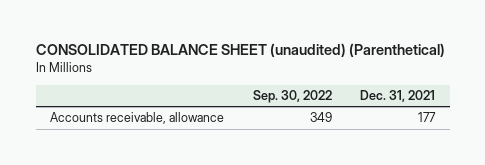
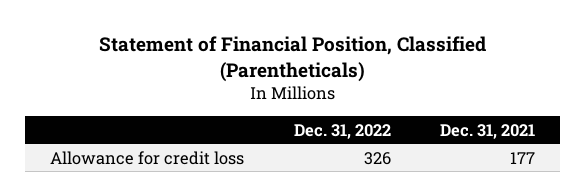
[35,43,445,58] CONSOLIDATED BALANCE SHEET (unaudited) (Parenthetical) -> [98,36,486,82] Statement of Financial Position, Classified (Parentheticals)
[252,90,332,104] Sep. 30, 2022 -> none
none -> [293,123,391,139] Dec. 31, 2022
[50,112,225,125] Accounts receivable, allowance -> [50,150,245,165] Allowance for credit loss

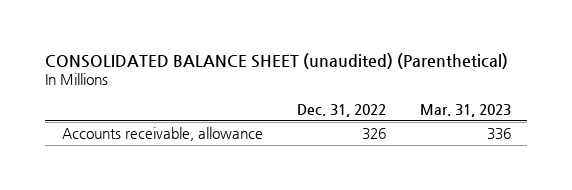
[98,36,486,82] Statement of Financial Position, Classified (Parentheticals) -> [44,53,508,70] CONSOLIDATED BALANCE SHEET (unaudited) (Parenthetical)
[440,123,536,139] Dec. 31, 2021 -> none
none -> [419,104,511,118] Mar. 31, 2023
[50,150,245,165] Allowance for credit loss -> [61,127,263,142] Accounts receivable, allowance

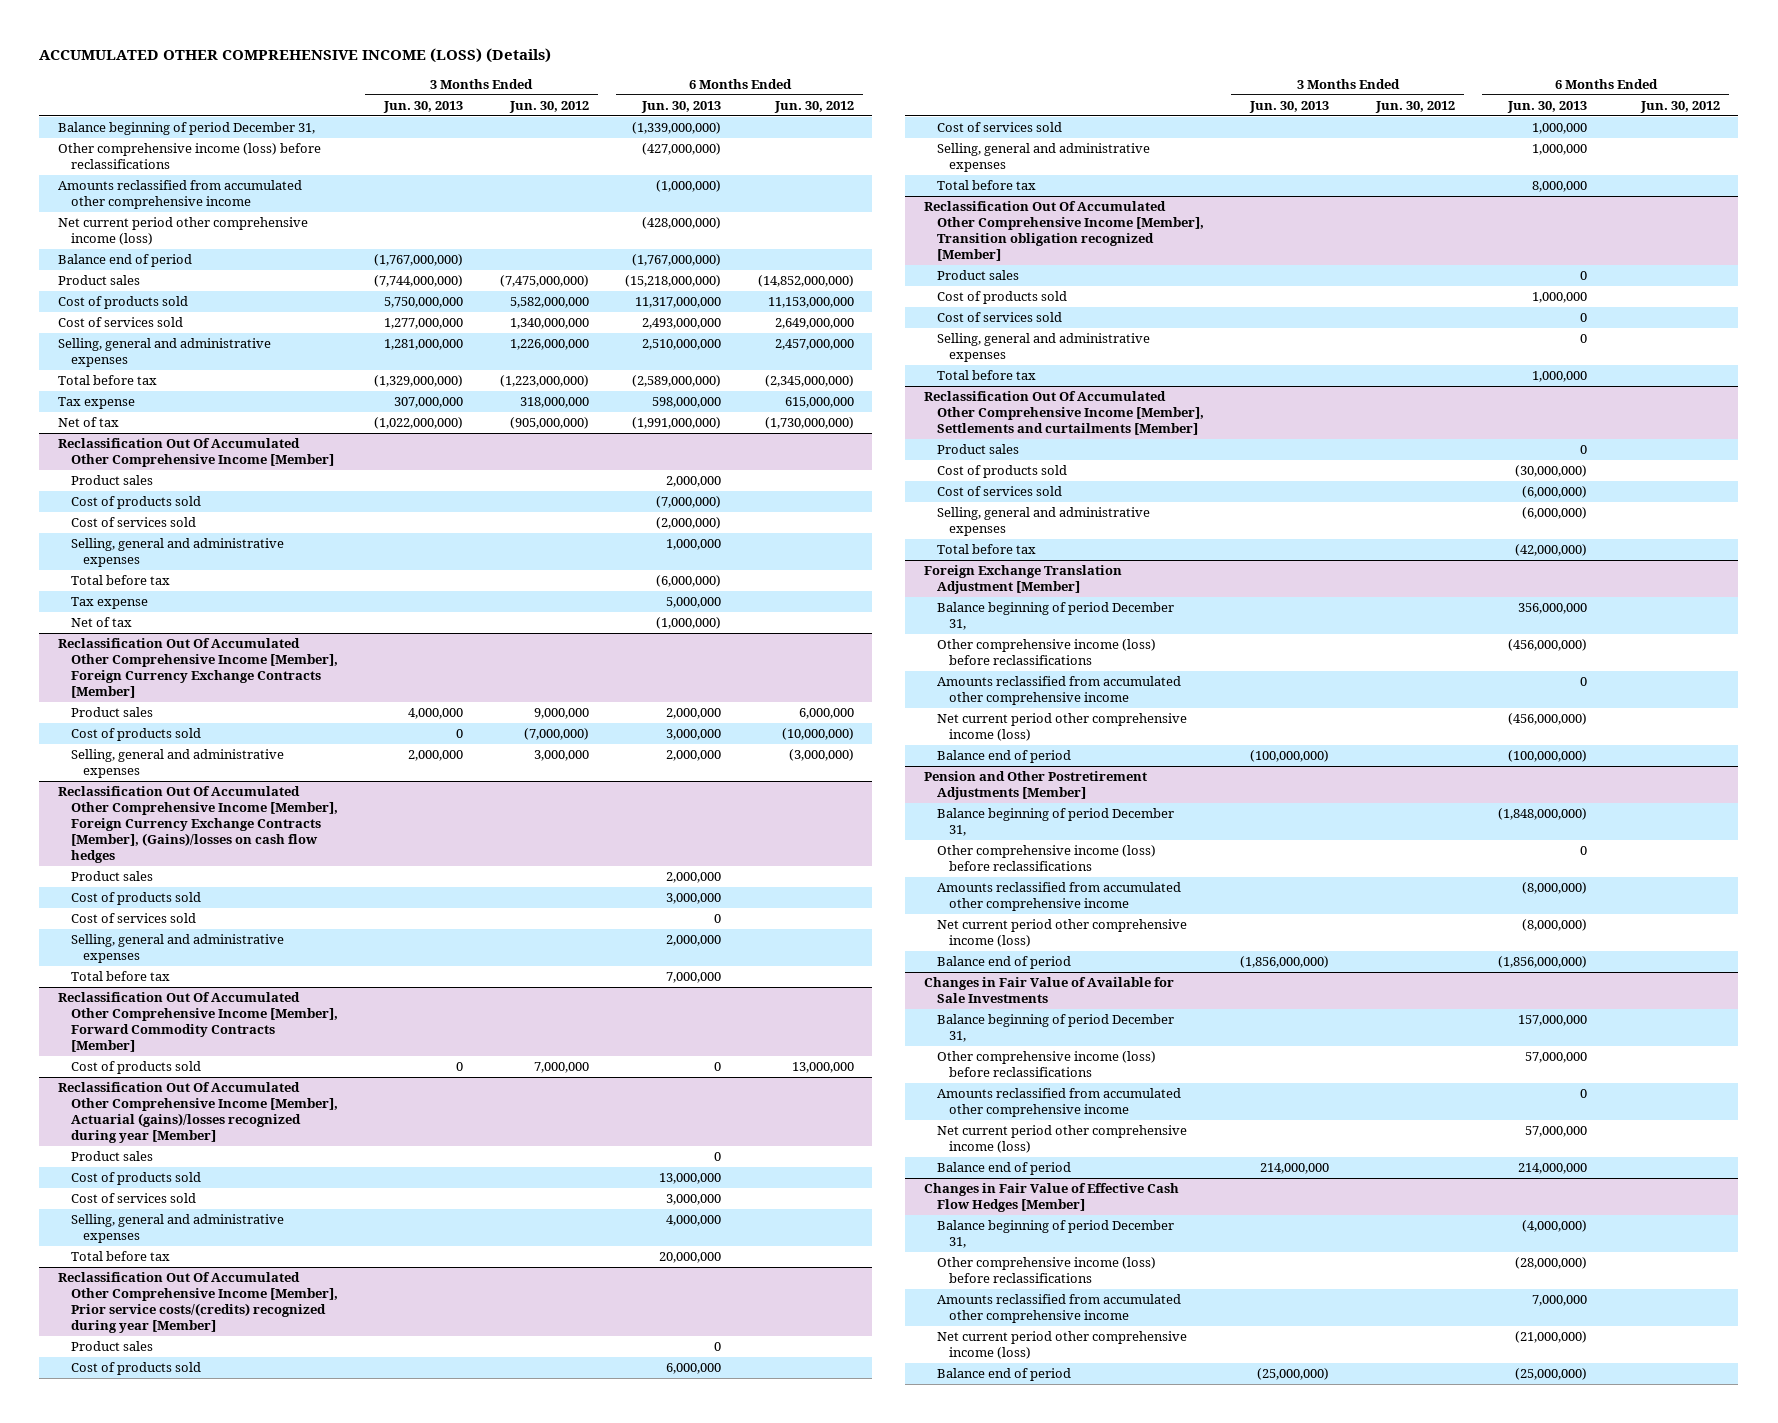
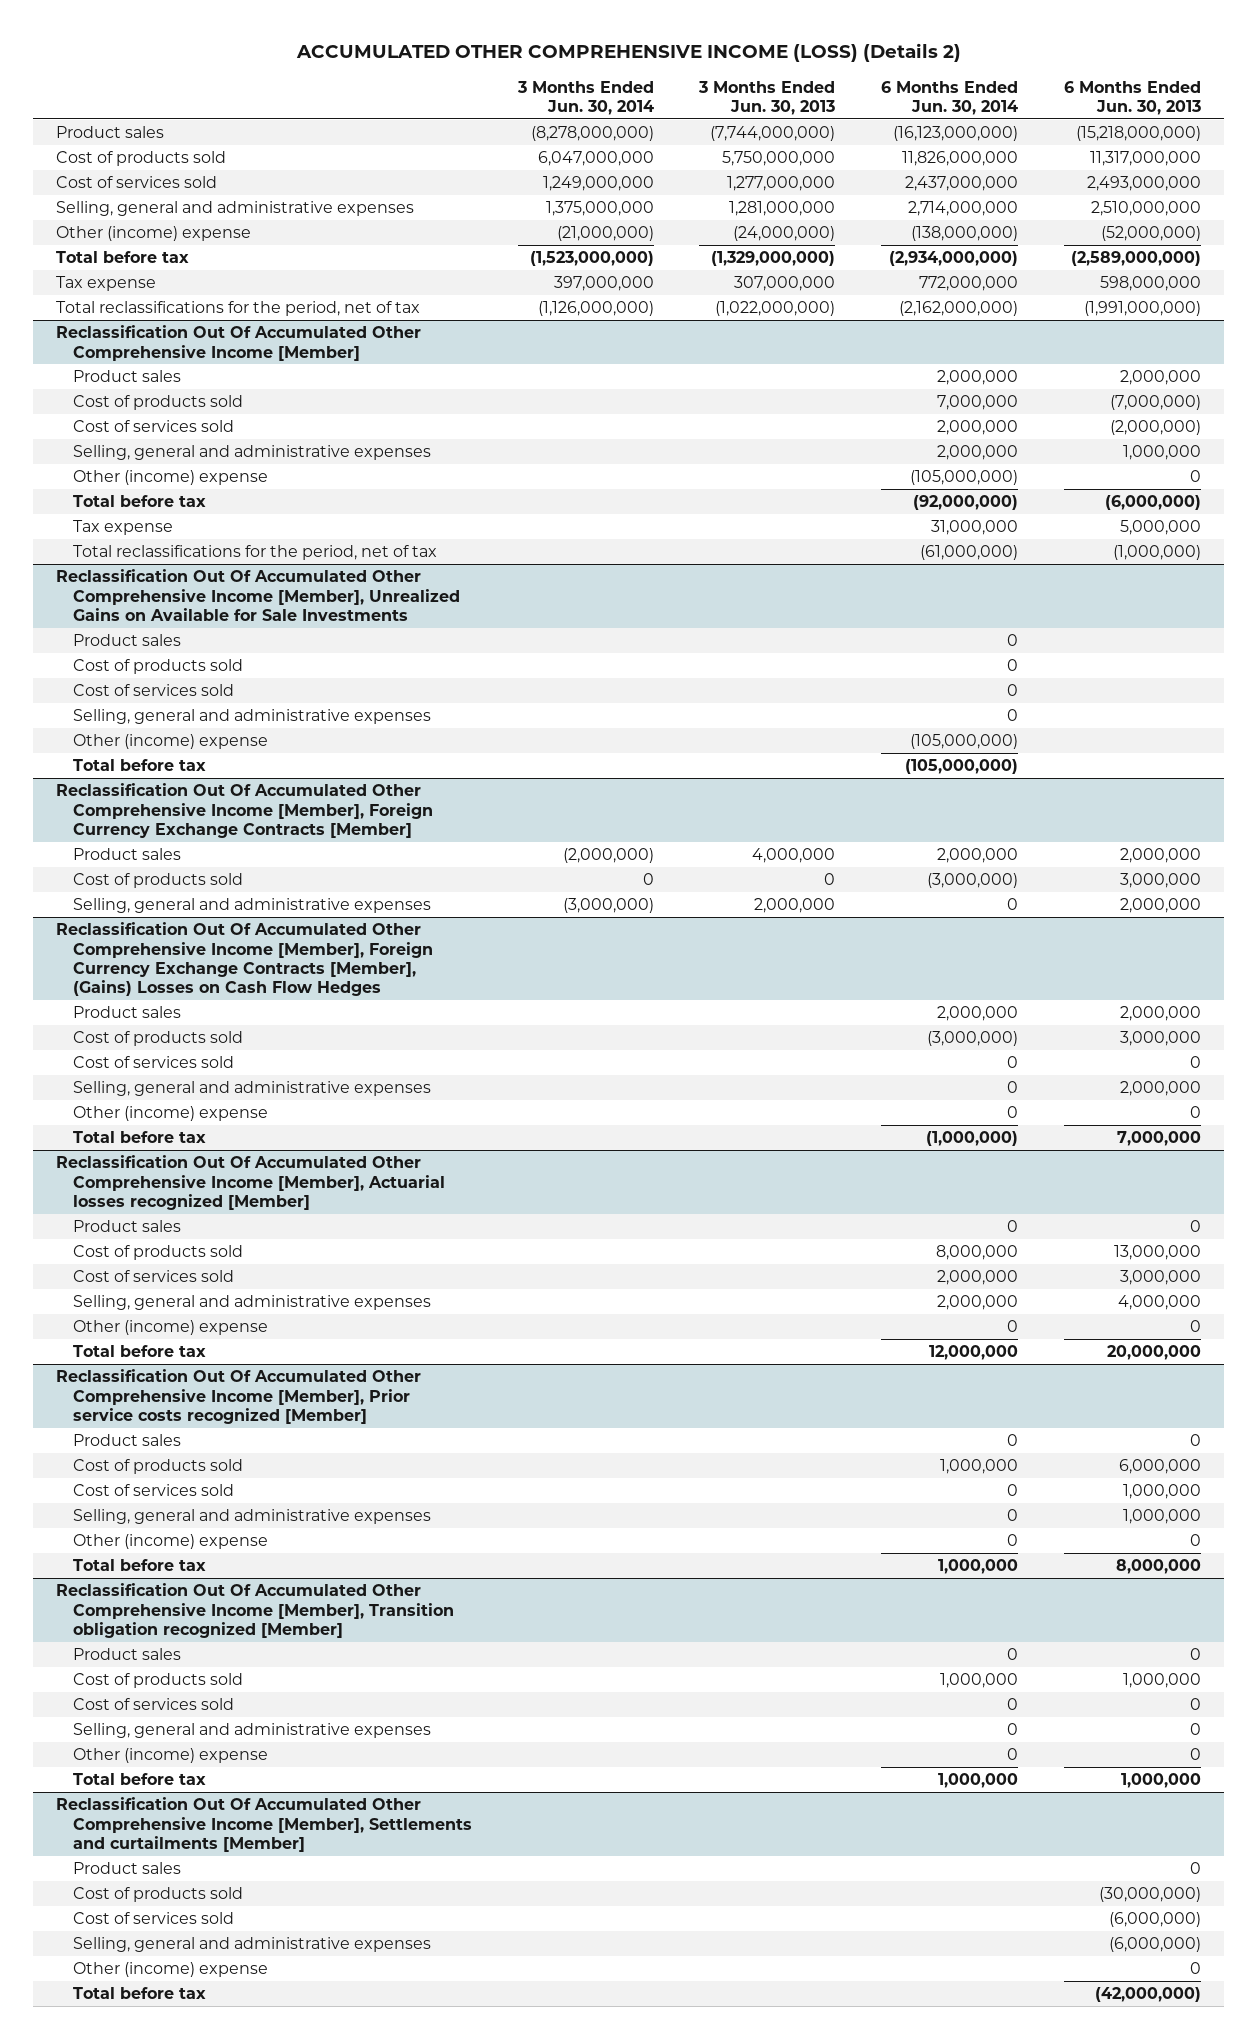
[39,47,552,63] ACCUMULATED OTHER COMPREHENSIVE INCOME (LOSS) (Details) -> [295,43,961,63] ACCUMULATED OTHER COMPREHENSIVE INCOME (LOSS) (Details 2)
[508,100,589,113] Jun. 30, 2012 -> none
[773,100,854,113] Jun. 30, 2012 -> none
none -> [516,80,654,116] 3 Months Ended Jun. 30, 2014
none -> [881,80,1019,116] 6 Months Ended Jun. 30, 2014
[57,122,315,136] Balance beginning of period December 31, -> none
[57,143,321,170] Other comprehensive income (loss) before reclassifications -> none
[57,180,302,210] Amounts reclassified from accumulated other comprehensive income -> none
[57,217,308,246] Net current period other comprehensive income (loss) -> none
[57,254,192,268] Balance end of period -> none
none -> [56,226,252,242] Other (income) expense
[57,417,119,428] Net of tax -> [56,301,421,317] Total reclassifications for the period, net of tax
none -> [72,470,268,486] Other (income) expense
[70,617,132,628] Net of tax -> [72,545,437,561] Total reclassifications for the period, net of tax
none -> [56,569,460,621] Reclassification Out Of Accumulated Other Comprehensive Income [Member], Unrealized Gains on Available for Sale Investments
none -> [72,634,181,647] Product sales
none -> [72,659,243,675] Cost of products sold
none -> [72,684,234,697] Cost of services sold
none -> [72,709,431,725] Selling, general and administrative expenses
none -> [72,734,268,750] Other (income) expense
none -> [72,759,206,772] Total before tax
[57,786,338,864] Reclassification Out Of Accumulated Other Comprehensive Income [Member], Foreign Currency Exchange Contracts [Member], (Gains)/losses on cash flow hedges -> [56,922,433,997] Reclassification Out Of Accumulated Other Comprehensive Income [Member], Foreign Currency Exchange Contracts [Member], (Gains) Losses on Cash Flow Hedges
none -> [72,1106,268,1122] Other (income) expense
[57,992,338,1053] Reclassification Out Of Accumulated Other Comprehensive Income [Member], Forward Commodity Contracts [Member] -> none
[70,1061,201,1075] Cost of products sold -> none
[57,1082,338,1144] Reclassification Out Of Accumulated Other Comprehensive Income [Member], Actuarial (gains)/losses recognized during year [Member] -> [56,1155,445,1210] Reclassification Out Of Accumulated Other Comprehensive Income [Member], Actuarial losses recognized [Member]
none -> [72,1320,268,1336] Other (income) expense
[57,1272,338,1334] Reclassification Out Of Accumulated Other Comprehensive Income [Member], Prior service costs/(credits) recognized during year [Member] -> [56,1369,422,1424] Reclassification Out Of Accumulated Other Comprehensive Income [Member], Prior service costs recognized [Member]
none -> [72,1534,268,1550] Other (income) expense
none -> [72,1748,268,1764] Other (income) expense
none -> [72,1962,268,1978] Other (income) expense
[923,565,1122,595] Foreign Exchange Translation Adjustment [Member] -> none
[936,602,1174,631] Balance beginning of period December 31, -> none
[936,639,1156,666] Other comprehensive income (loss) before reclassifications -> none
[936,676,1181,706] Amounts reclassified from accumulated other comprehensive income -> none
[936,713,1187,742] Net current period other comprehensive income (loss) -> none
[936,750,1071,764] Balance end of period -> none
[923,771,1147,801] Pension and Other Postretirement Adjustments [Member] -> none
[936,808,1174,837] Balance beginning of period December 31, -> none
[936,845,1156,872] Other comprehensive income (loss) before reclassifications -> none
[936,882,1181,912] Amounts reclassified from accumulated other comprehensive income -> none
[936,919,1187,948] Net current period other comprehensive income (loss) -> none
[936,956,1071,970] Balance end of period -> none
[923,977,1174,1004] Changes in Fair Value of Available for Sale Investments -> none
[936,1014,1174,1043] Balance beginning of period December 31, -> none
[936,1051,1156,1078] Other comprehensive income (loss) before reclassifications -> none
[936,1088,1181,1118] Amounts reclassified from accumulated other comprehensive income -> none
[936,1125,1187,1154] Net current period other comprehensive income (loss) -> none
[936,1162,1071,1176] Balance end of period -> none
[923,1183,1179,1213] Changes in Fair Value of Effective Cash Flow Hedges [Member] -> none
[936,1220,1174,1249] Balance beginning of period December 31, -> none
[936,1257,1156,1284] Other comprehensive income (loss) before reclassifications -> none
[936,1294,1181,1324] Amounts reclassified from accumulated other comprehensive income -> none
[936,1331,1187,1360] Net current period other comprehensive income (loss) -> none
[936,1368,1071,1382] Balance end of period -> none

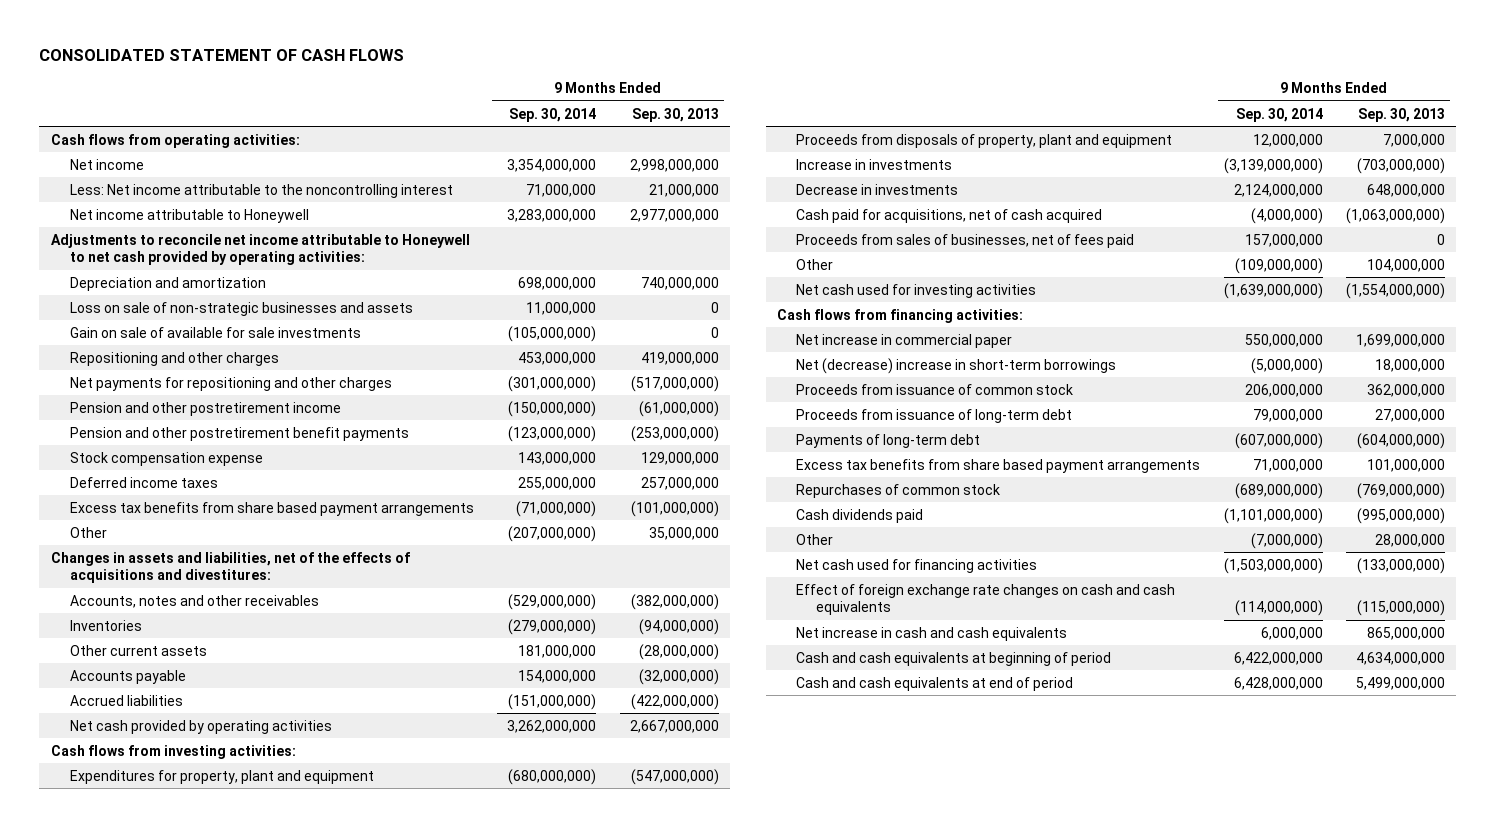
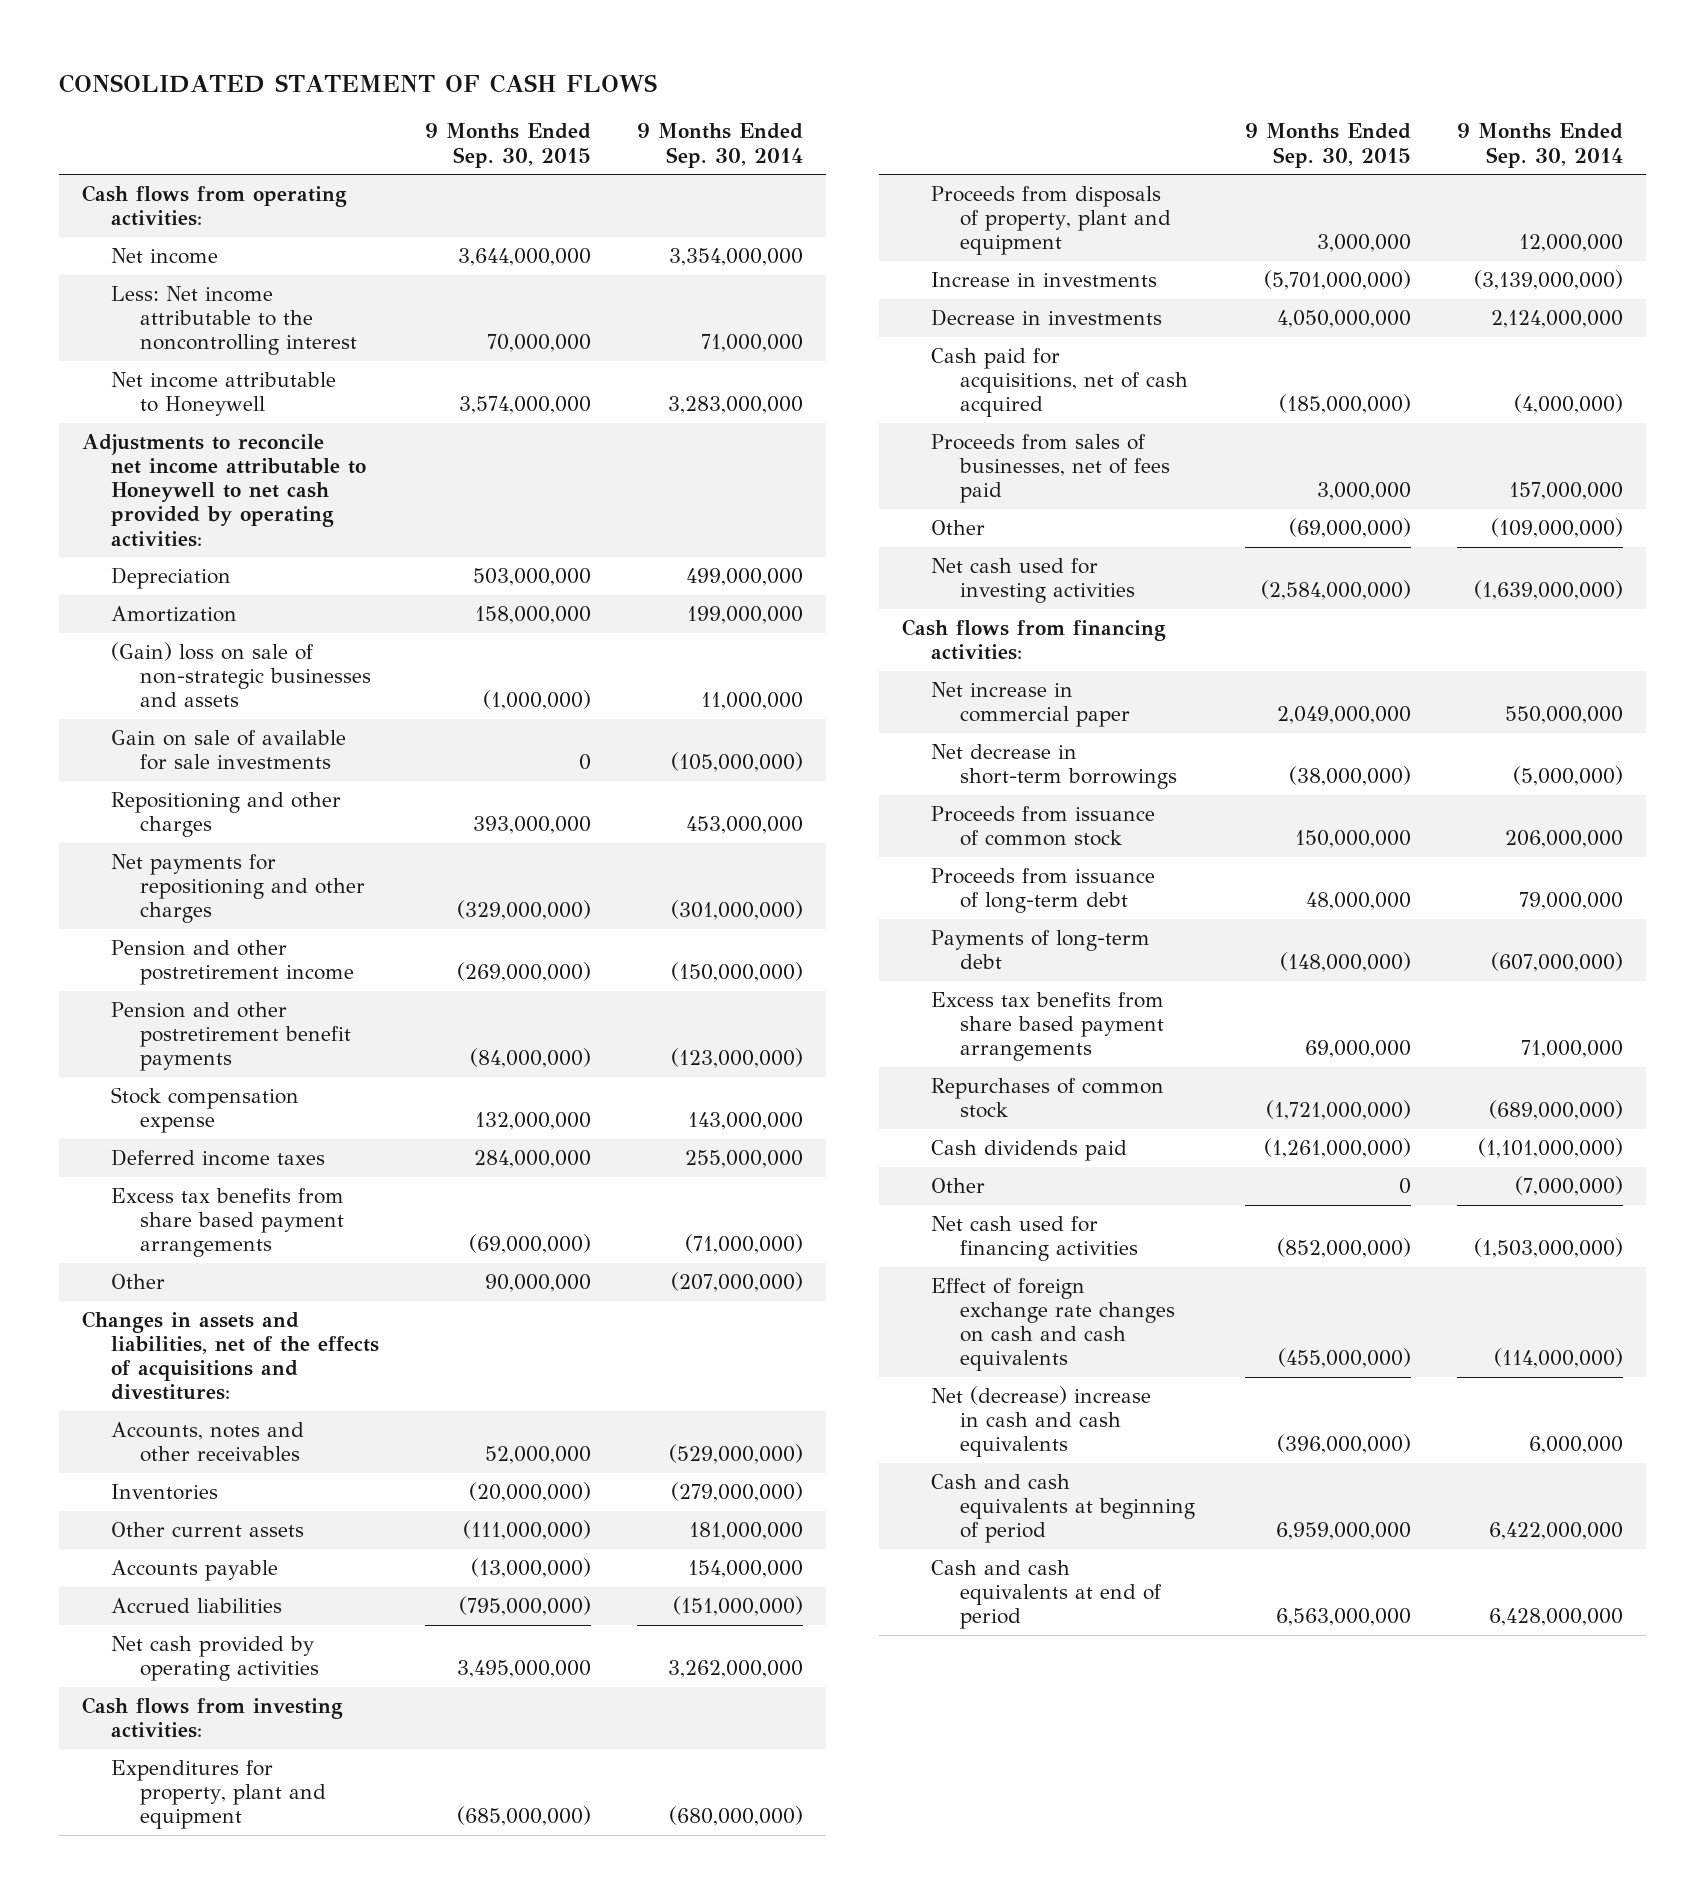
[631,107,719,122] Sep. 30, 2013 -> none
none -> [425,123,592,168] 9 Months Ended Sep. 30, 2015
[70,276,267,291] Depreciation and amortization -> none
none -> [111,567,232,590] Depreciation
none -> [111,606,238,623] Amortization
[70,301,414,316] Loss on sale of non-strategic businesses and assets -> [111,642,372,708] (Gain) loss on sale of non-strategic businesses and assets
[796,357,1117,374] Net (decrease) increase in short-term borrowings -> [930,744,1177,790] Net decrease in short-term borrowings
[796,626,1068,641] Net increase in cash and cash equivalents -> [930,1386,1151,1458] Net (decrease) increase in cash and cash equivalents

